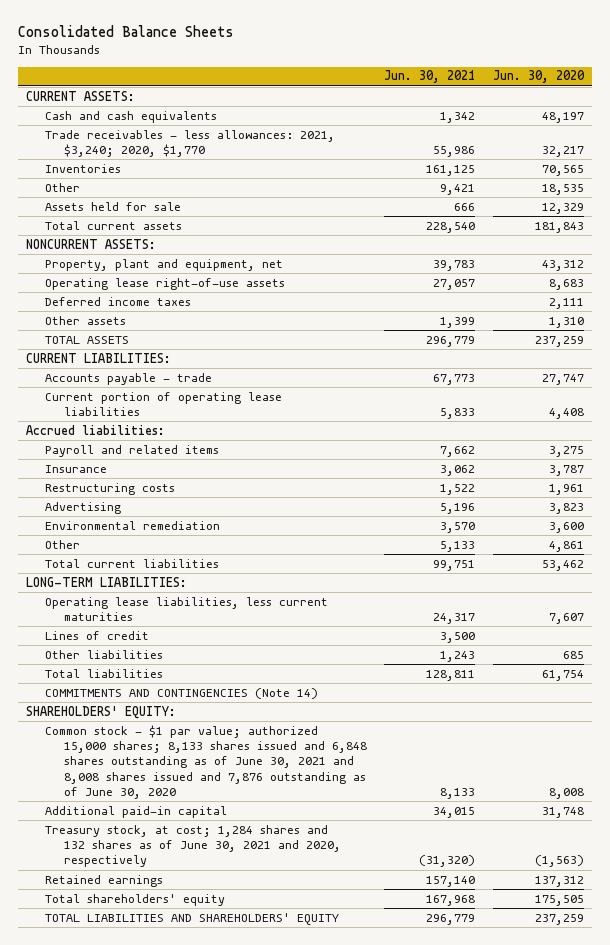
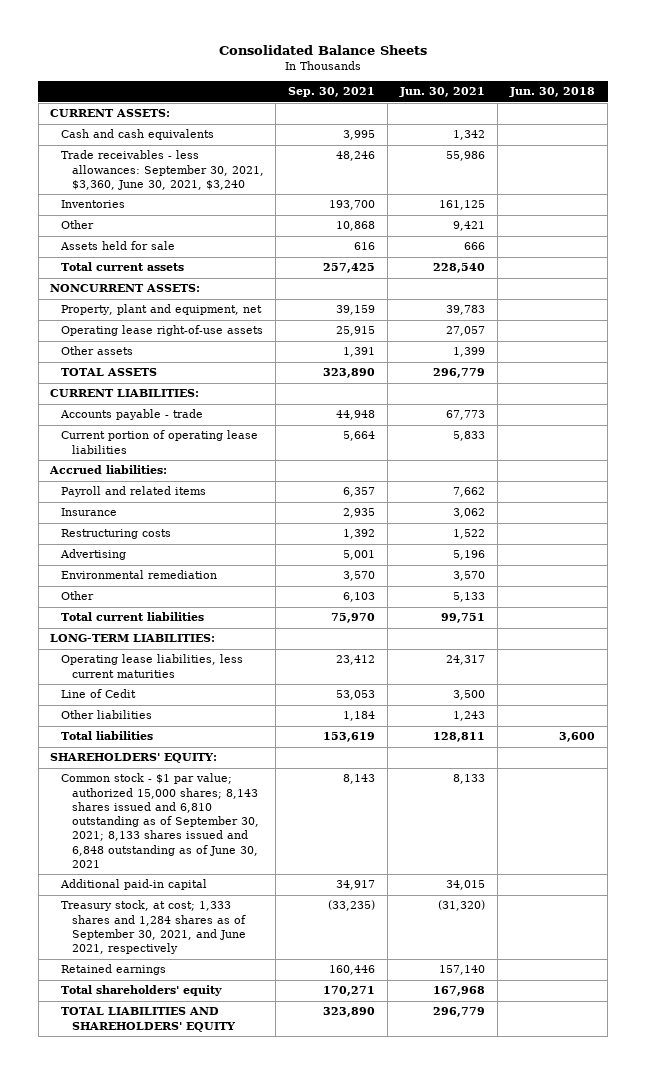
[492,70,585,84] Jun. 30, 2020 -> none
none -> [288,87,376,98] Sep. 30, 2021
none -> [509,87,596,98] Jun. 30, 2018
[45,129,336,158] Trade receivables - less allowances: 2021, $3,240; 2020, $1,770 -> [61,150,264,190] Trade receivables - less allowances: September 30, 2021, $3,360, June 30, 2021, $3,240
[45,296,192,306] Deferred income taxes -> none
[45,630,150,640] Lines of credit -> [61,689,137,699] Line of Cedit
[45,687,319,699] COMMITMENTS AND CONTINGENCIES (Note 14) -> none
[45,724,368,799] Common stock - $1 par value; authorized 15,000 shares; 8,133 shares issued and 6,848 shares outstanding as of June 30, 2021 and 8,008 shares issued and 7,876 outstanding as of June 30, 2020 -> [61,773,259,868] Common stock - $1 par value; authorized 15,000 shares; 8,143 shares issued and 6,810 outstanding as of September 30, 2021; 8,133 shares issued and 6,848 outstanding as of June 30, 2021
[45,824,342,868] Treasury stock, at cost; 1,284 shares and 132 shares as of June 30, 2021 and 2020, respectively -> [61,900,246,955] Treasury stock, at cost; 1,333 shares and 1,284 shares as of September 30, 2021, and June 2021, respectively

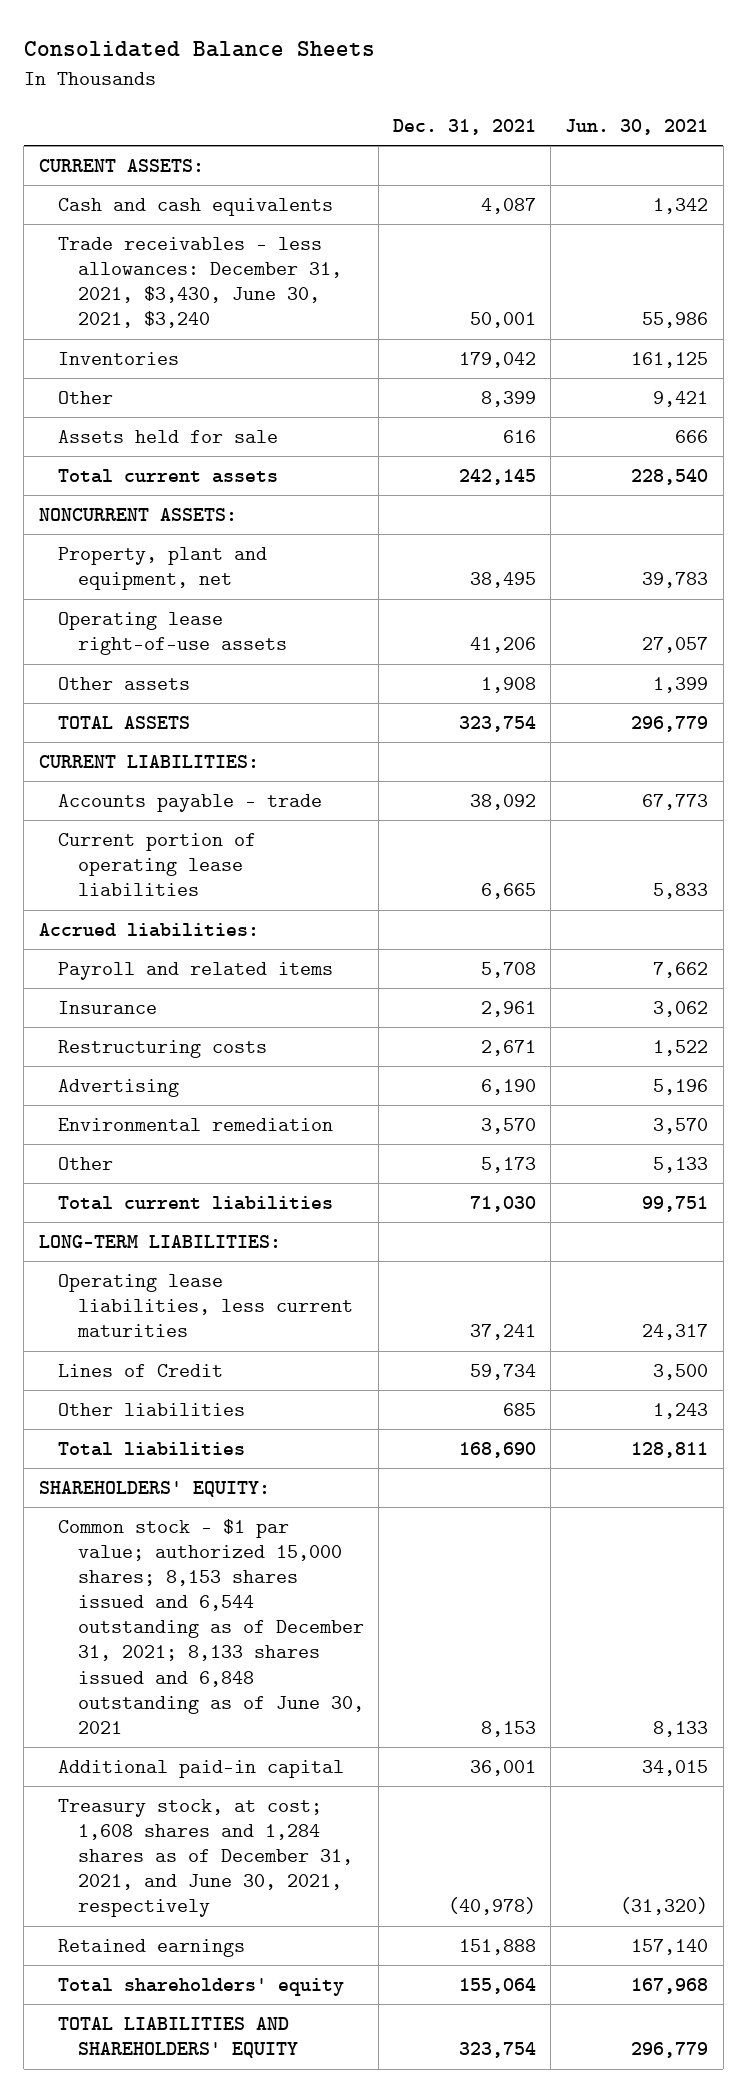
[288,87,376,98] Sep. 30, 2021 -> none
[509,87,596,98] Jun. 30, 2018 -> none
none -> [393,118,537,135] Dec. 31, 2021
[61,150,264,190] Trade receivables - less allowances: September 30, 2021, $3,360, June 30, 2021, $3,240 -> [58,237,342,329] Trade receivables - less allowances: December 31, 2021, $3,430, June 30, 2021, $3,240
[61,689,137,699] Line of Cedit -> [58,1364,224,1378] Lines of Credit
[61,773,259,868] Common stock - $1 par value; authorized 15,000 shares; 8,143 shares issued and 6,810 outstanding as of September 30, 2021; 8,133 shares issued and 6,848 outstanding as of June 30, 2021 -> [58,1519,364,1734] Common stock - $1 par value; authorized 15,000 shares; 8,153 shares issued and 6,544 outstanding as of December 31, 2021; 8,133 shares issued and 6,848 outstanding as of June 30, 2021
[61,900,246,955] Treasury stock, at cost; 1,333 shares and 1,284 shares as of September 30, 2021, and June 2021, respectively -> [58,1799,353,1918] Treasury stock, at cost; 1,608 shares and 1,284 shares as of December 31, 2021, and June 30, 2021, respectively

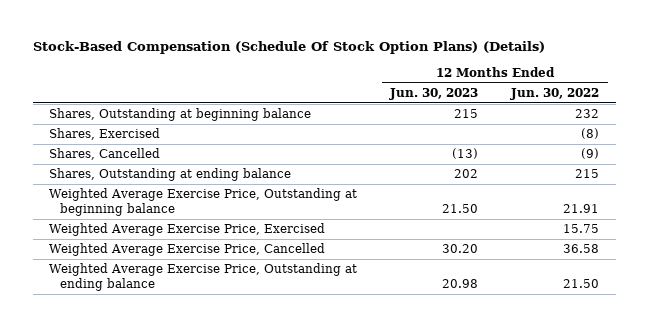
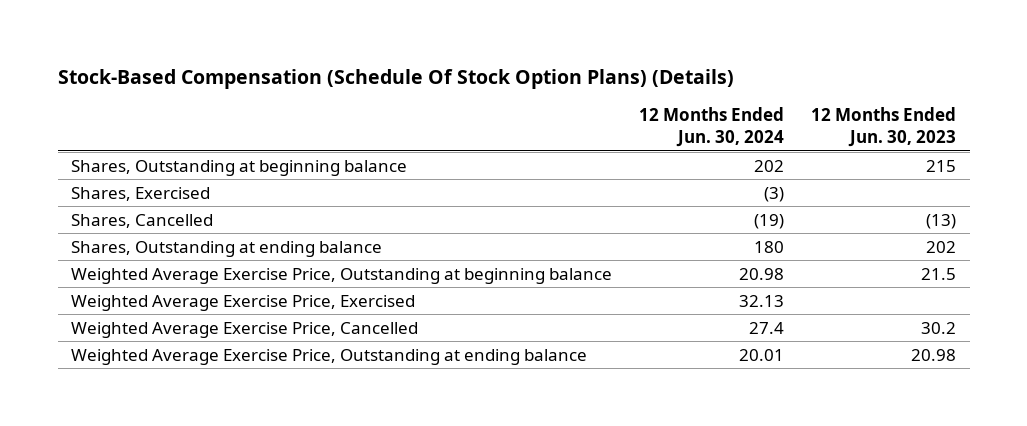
[510,87,600,100] Jun. 30, 2022 -> none
none -> [639,107,785,148] 12 Months Ended Jun. 30, 2024
[442,203,479,213] 21.50 -> [921,267,957,280] 21.5
[442,244,479,254] 30.20 -> [921,321,957,334] 30.2

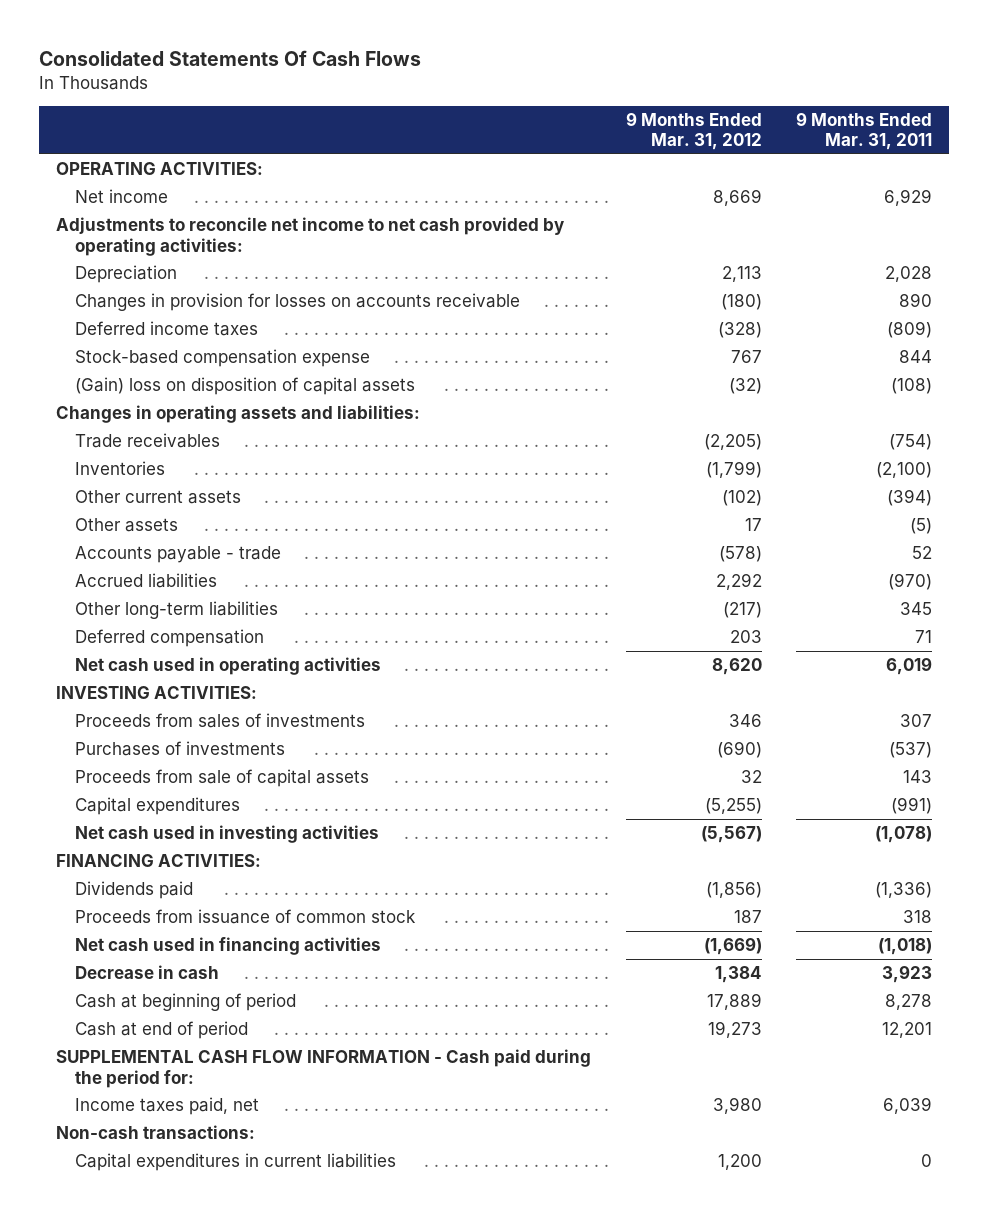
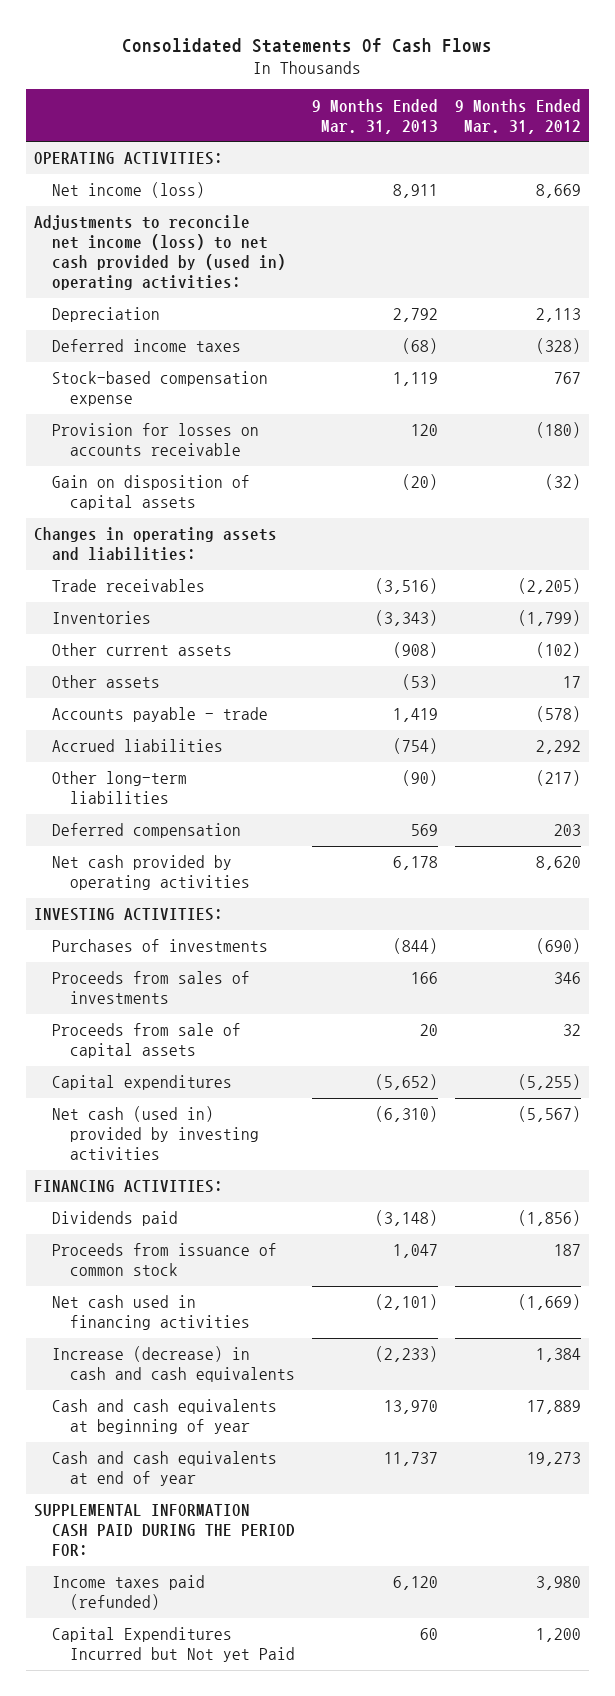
[795,111,932,151] 9 Months Ended Mar. 31, 2011 -> none
none -> [311,98,438,134] 9 Months Ended Mar. 31, 2013
[74,189,168,204] Net income -> [52,182,206,199] Net income (loss)
[56,217,565,256] Adjustments to reconcile net income to net cash provided by operating activities: -> [34,215,287,290] Adjustments to reconcile net income (loss) to net cash provided by (used in) operating activities:
[74,293,520,312] Changes in provision for losses on accounts receivable -> none
none -> [52,423,260,457] Provision for losses on accounts receivable
[74,377,415,396] (Gain) loss on disposition of capital assets -> [52,475,251,511] Gain on disposition of capital assets
[74,657,381,676] Net cash used in operating activities -> [52,855,251,891] Net cash provided by operating activities
[74,713,365,729] Proceeds from sales of investments -> [52,971,251,1005] Proceeds from sales of investments
[74,825,379,844] Net cash used in investing activities -> [52,1106,260,1161] Net cash (used in) provided by investing activities
[56,1125,256,1140] Non-cash transactions: -> none
[74,1153,396,1172] Capital expenditures in current liabilities -> none
[74,965,219,980] Decrease in cash -> [52,1346,296,1383] Increase (decrease) in cash and cash equivalents
[74,993,296,1012] Cash at beginning of period -> [52,1399,278,1435] Cash and cash equivalents at beginning of year
[74,1021,248,1040] Cash at end of period -> [52,1451,278,1487] Cash and cash equivalents at end of year
[56,1049,592,1088] SUPPLEMENTAL CASH FLOW INFORMATION - Cash paid during the period for: -> [34,1504,296,1557] SUPPLEMENTAL INFORMATION CASH PAID DURING THE PERIOD FOR:
[74,1097,259,1116] Income taxes paid, net -> [52,1575,206,1611] Income taxes paid (refunded)
none -> [52,1627,296,1663] Capital Expenditures Incurred but Not yet Paid

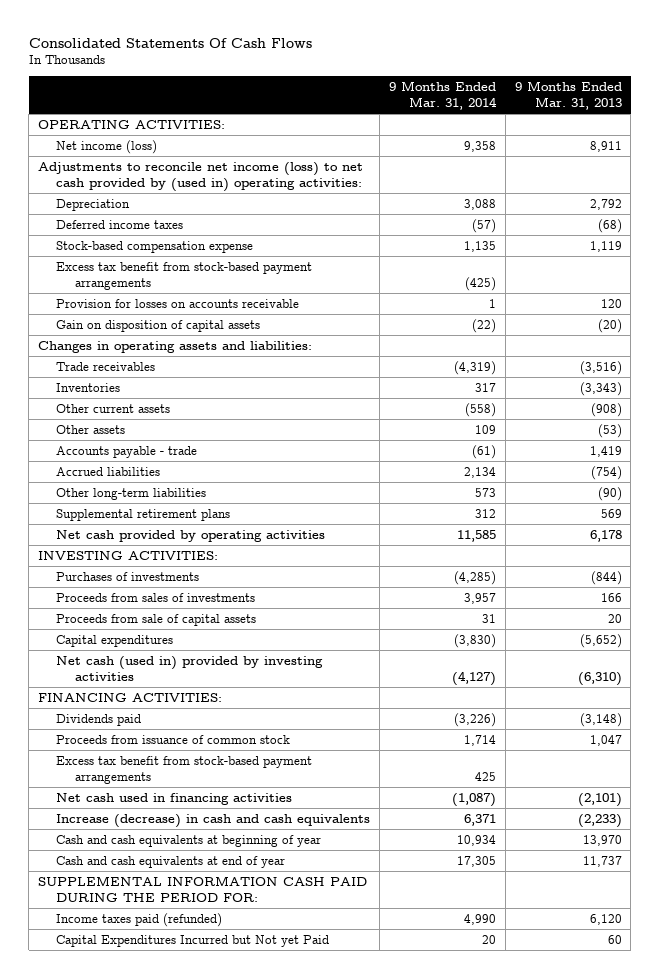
[454,98,581,134] 9 Months Ended Mar. 31, 2012 -> none
none -> [388,81,497,110] 9 Months Ended Mar. 31, 2014
none -> [56,261,313,290] Excess tax benefit from stock-based payment arrangements
[52,823,242,839] Deferred compensation -> [56,508,231,521] Supplemental retirement plans
none -> [56,755,313,784] Excess tax benefit from stock-based payment arrangements

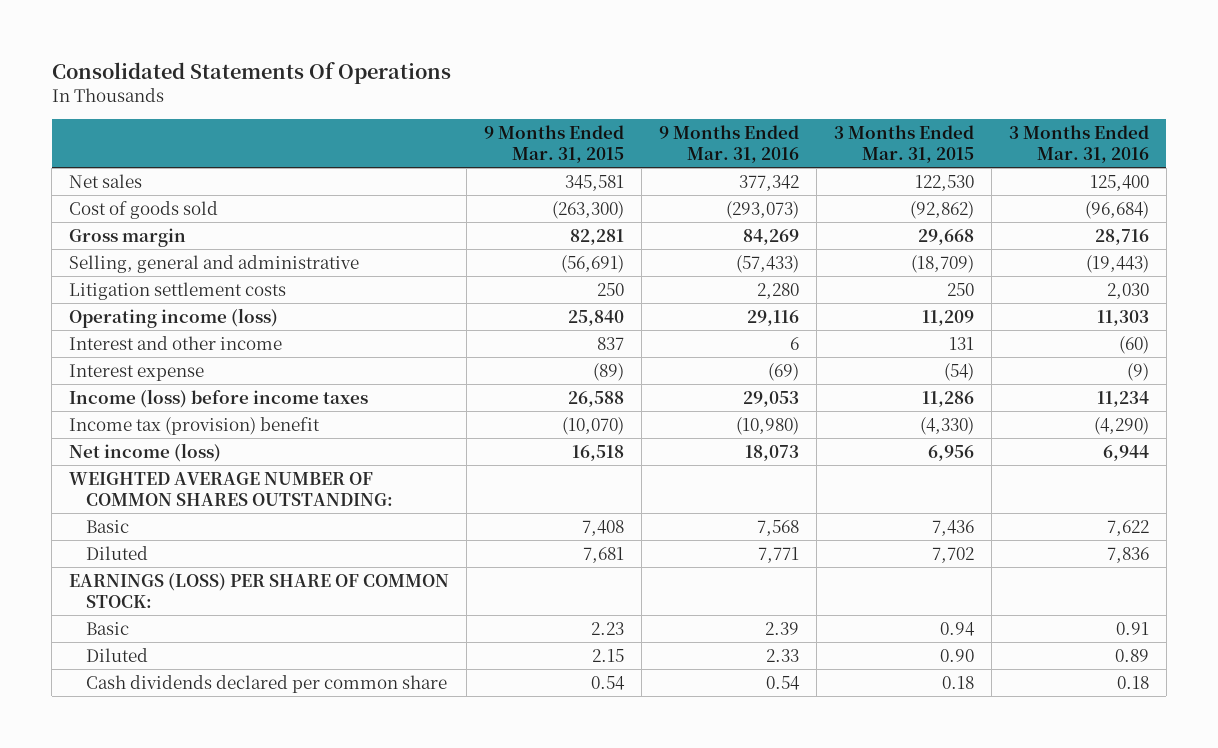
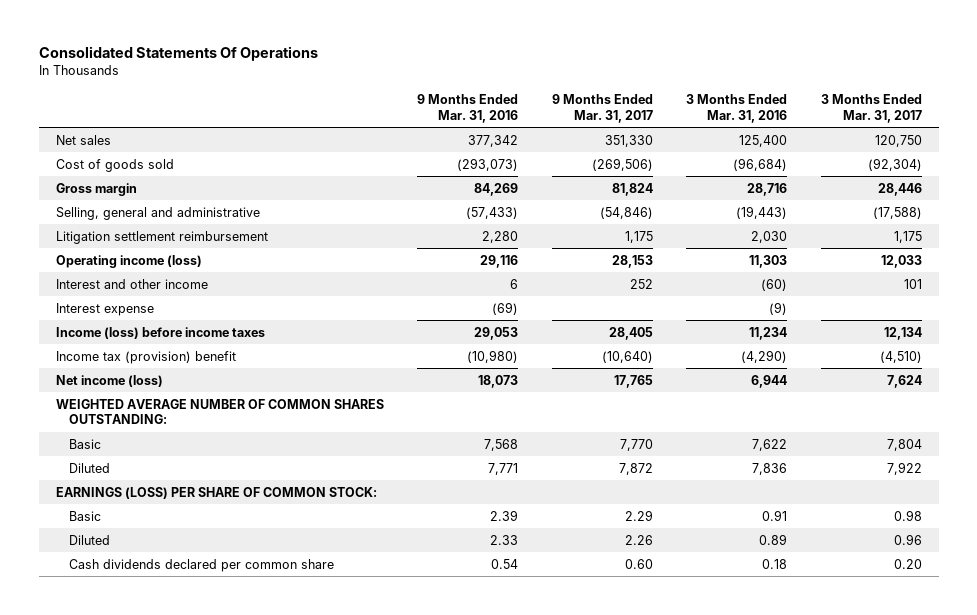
[484,125,625,163] 9 Months Ended Mar. 31, 2015 -> none
[833,125,974,163] 3 Months Ended Mar. 31, 2015 -> none
none -> [551,94,653,124] 9 Months Ended Mar. 31, 2017
none -> [820,94,922,124] 3 Months Ended Mar. 31, 2017
[69,281,287,300] Litigation settlement costs -> [55,230,268,244] Litigation settlement reimbursement

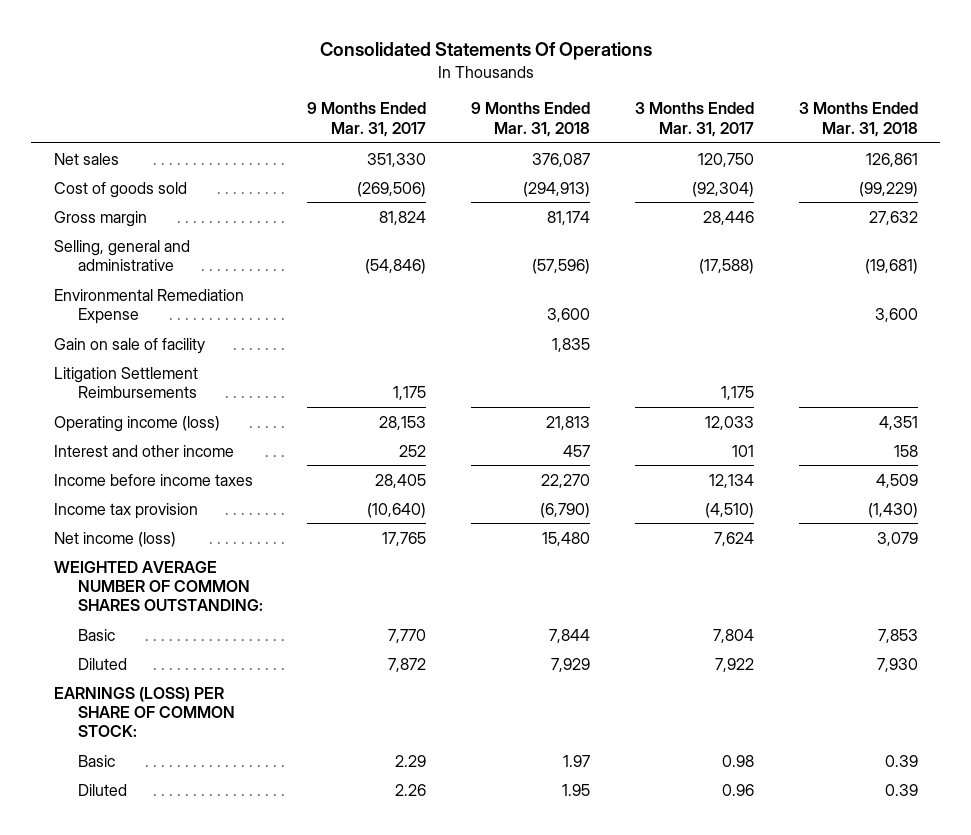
[417,94,519,124] 9 Months Ended Mar. 31, 2016 -> none
[686,94,788,124] 3 Months Ended Mar. 31, 2016 -> none
none -> [471,102,591,137] 9 Months Ended Mar. 31, 2018
none -> [798,102,918,137] 3 Months Ended Mar. 31, 2018
none -> [53,288,244,324] Environmental Remediation Expense
none -> [53,337,205,354] Gain on sale of facility
[55,230,268,244] Litigation settlement reimbursement -> [53,366,198,398] Litigation Settlement Reimbursements
[55,302,154,316] Interest expense -> none
[55,326,265,339] Income (loss) before income taxes -> [53,473,253,486] Income before income taxes
[55,350,236,364] Income tax (provision) benefit -> [53,502,198,519] Income tax provision
[69,558,335,572] Cash dividends declared per common share -> none

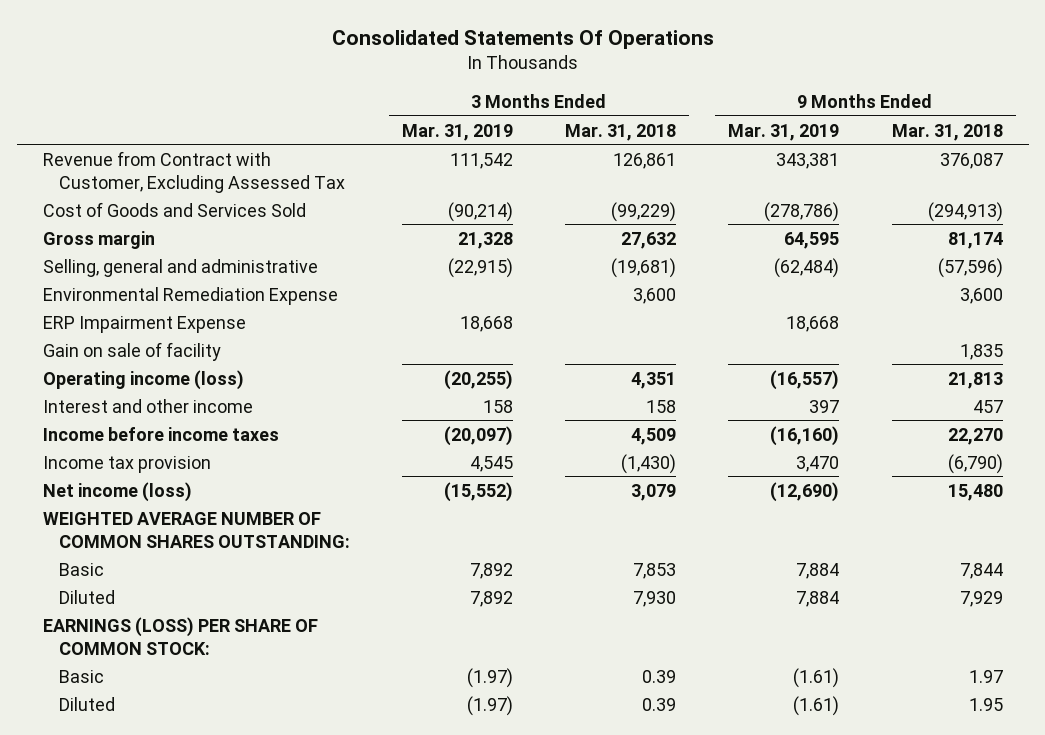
[307,102,427,137] 9 Months Ended Mar. 31, 2017 -> none
[634,102,754,137] 3 Months Ended Mar. 31, 2017 -> none
none -> [401,123,513,141] Mar. 31, 2019
none -> [728,123,840,141] Mar. 31, 2019
[53,152,119,165] Net sales -> [42,150,345,193] Revenue from Contract with Customer, Excluding Assessed Tax
[53,181,187,198] Cost of goods sold -> [42,201,306,217] Cost of Goods and Services Sold
none -> [42,315,246,333] ERP Impairment Expense
[53,366,198,398] Litigation Settlement Reimbursements -> none

